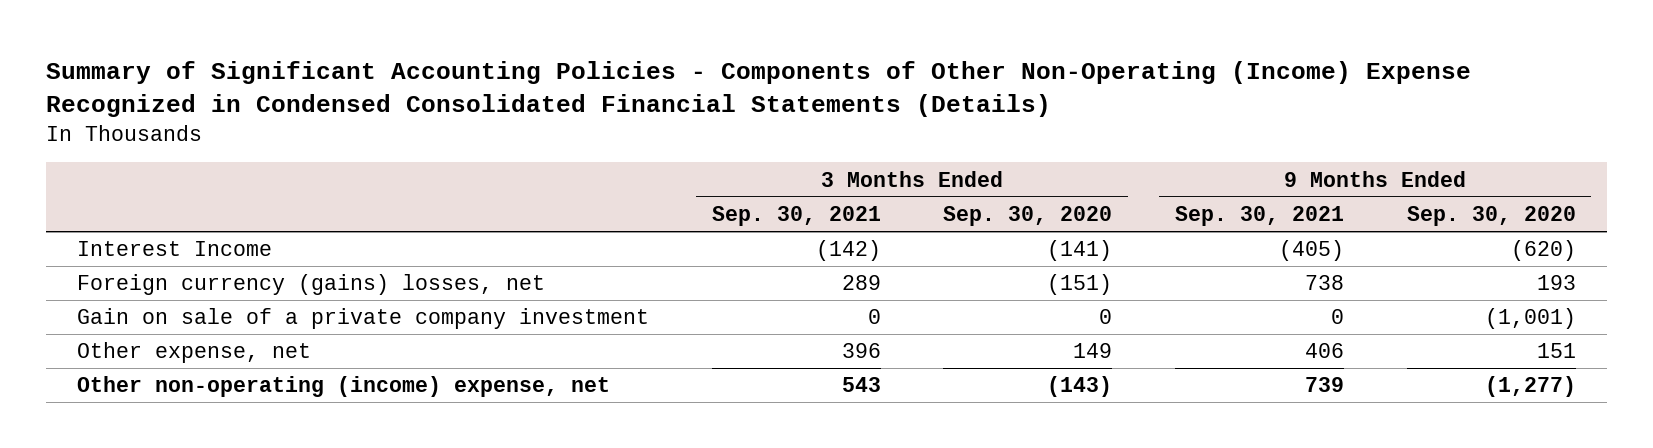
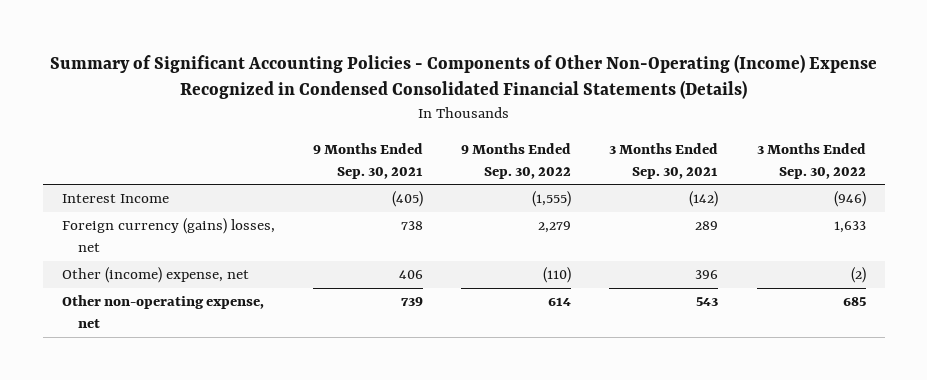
[943,206,1113,227] Sep. 30, 2020 -> none
[1406,206,1576,227] Sep. 30, 2020 -> none
none -> [461,142,572,179] 9 Months Ended Sep. 30, 2022
none -> [756,142,866,179] 3 Months Ended Sep. 30, 2022
[76,308,649,330] Gain on sale of a private company investment -> none
[76,342,311,364] Other expense, net -> [61,267,249,284] Other (income) expense, net
[76,376,610,398] Other non-operating (income) expense, net -> [61,295,264,329] Other non-operating expense, net

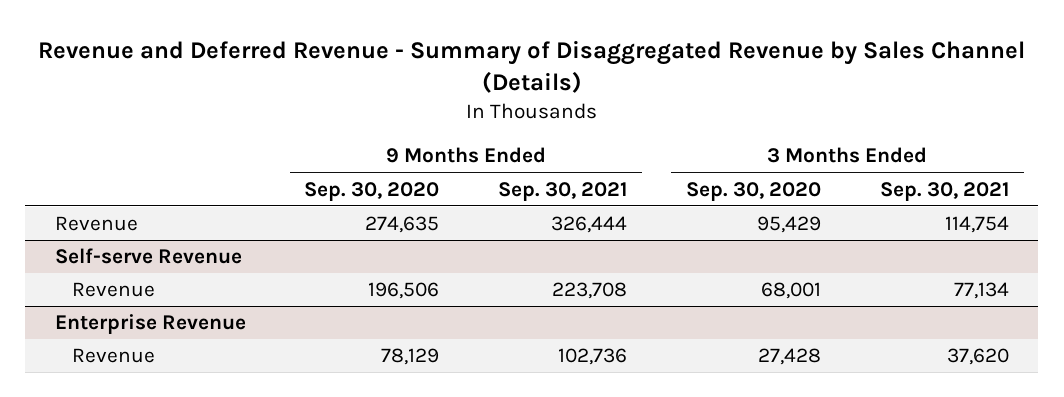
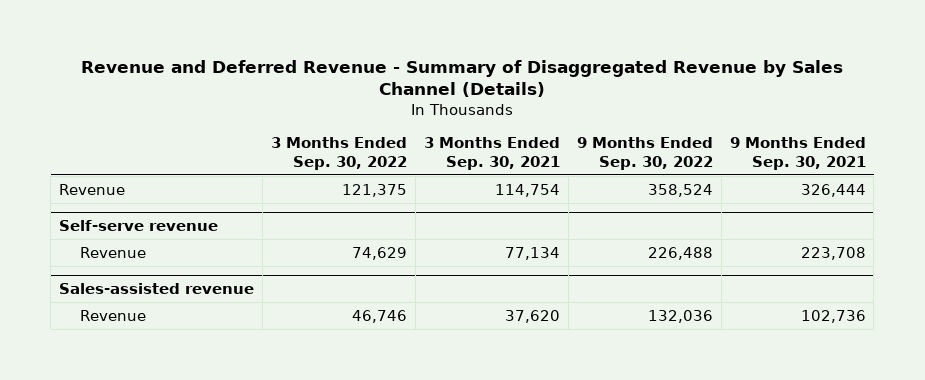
[304,181,440,201] Sep. 30, 2020 -> none
[686,181,822,201] Sep. 30, 2020 -> none
none -> [270,137,407,170] 3 Months Ended Sep. 30, 2022
none -> [576,137,713,170] 9 Months Ended Sep. 30, 2022
[54,248,242,265] Self-serve Revenue -> [58,219,218,231] Self-serve revenue
[54,314,246,335] Enterprise Revenue -> [58,282,254,294] Sales-assisted revenue

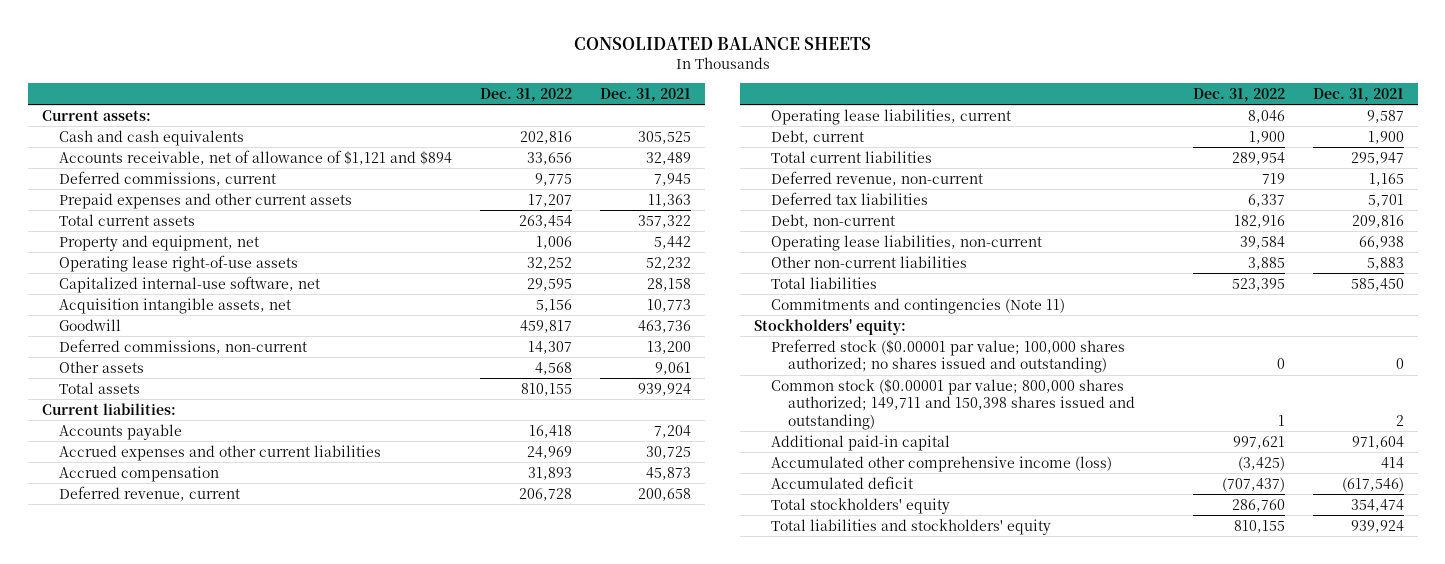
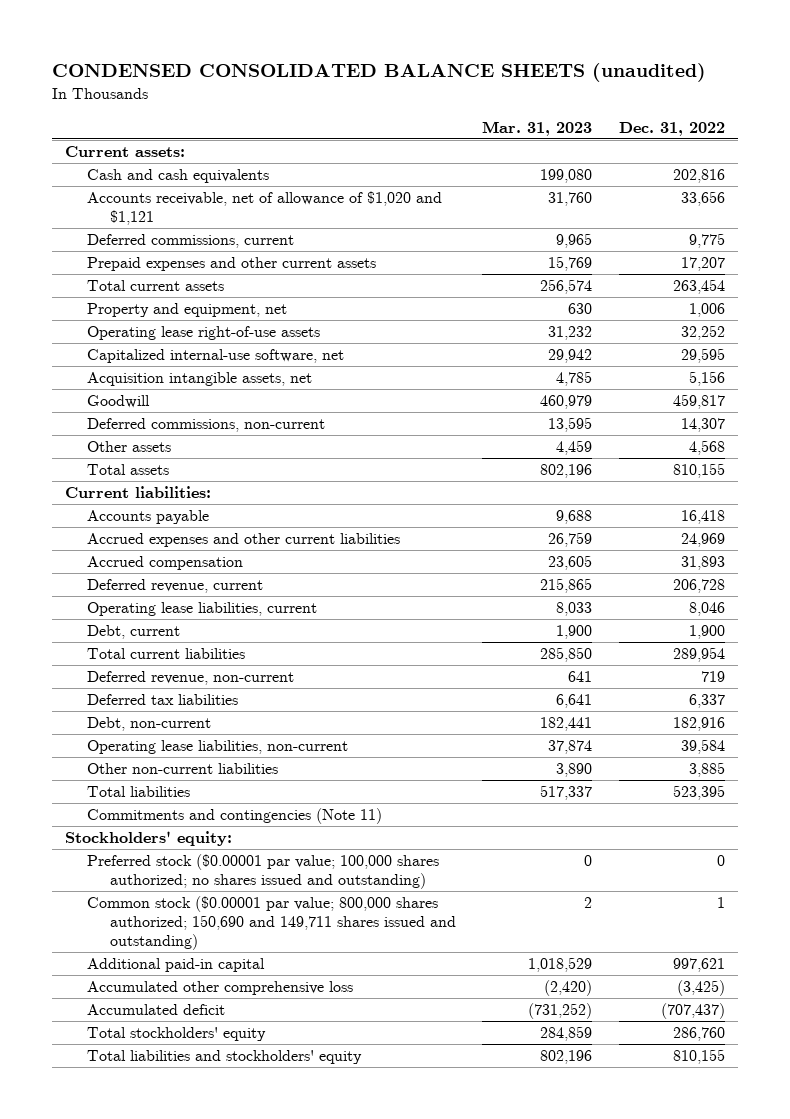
[573,36,871,50] CONSOLIDATED BALANCE SHEETS -> [51,63,706,83] CONDENSED CONSOLIDATED BALANCE SHEETS (unaudited)
[599,87,691,102] Dec. 31, 2021 -> none
none -> [482,120,593,136] Mar. 31, 2023
[58,149,452,165] Accounts receivable, net of allowance of $1,121 and $894 -> [87,191,443,226] Accounts receivable, net of allowance of $1,020 and $1,121
[771,378,1136,430] Common stock ($0.00001 par value; 800,000 shares authorized; 149,711 and 150,398 shares issued and outstanding) -> [87,896,456,951] Common stock ($0.00001 par value; 800,000 shares authorized; 150,690 and 149,711 shares issued and outstanding)
[771,455,1113,472] Accumulated other comprehensive income (loss) -> [87,981,354,996] Accumulated other comprehensive loss

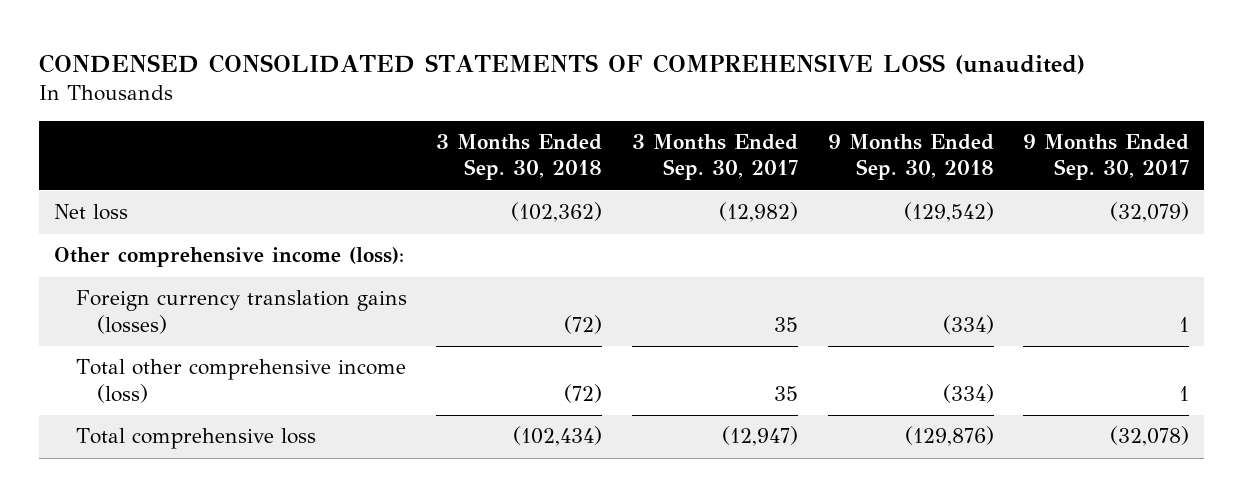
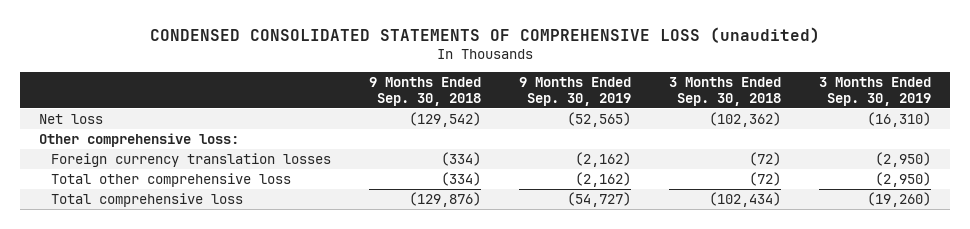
[631,134,798,181] 3 Months Ended Sep. 30, 2017 -> none
[1023,134,1190,181] 9 Months Ended Sep. 30, 2017 -> none
none -> [518,77,631,106] 9 Months Ended Sep. 30, 2019
none -> [819,77,932,106] 3 Months Ended Sep. 30, 2019
[54,247,405,268] Other comprehensive income (loss): -> [39,132,240,147] Other comprehensive loss:
[75,290,407,334] Foreign currency translation gains (losses) -> [50,152,331,167] Foreign currency translation losses
[75,359,406,403] Total other comprehensive income (loss) -> [50,172,291,187] Total other comprehensive loss

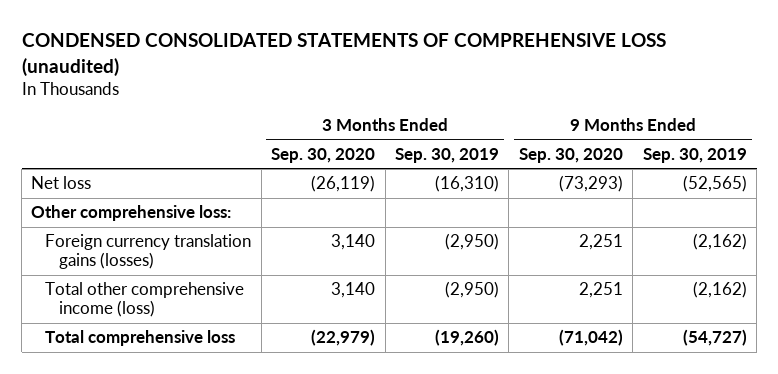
[368,77,481,106] 9 Months Ended Sep. 30, 2018 -> none
[668,77,781,106] 3 Months Ended Sep. 30, 2018 -> none
none -> [271,147,376,163] Sep. 30, 2020
none -> [518,147,623,163] Sep. 30, 2020
[50,152,331,167] Foreign currency translation losses -> [45,234,252,270] Foreign currency translation gains (losses)
[50,172,291,187] Total other comprehensive loss -> [45,282,245,318] Total other comprehensive income (loss)

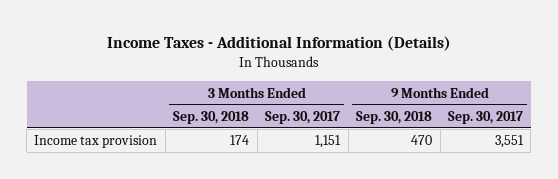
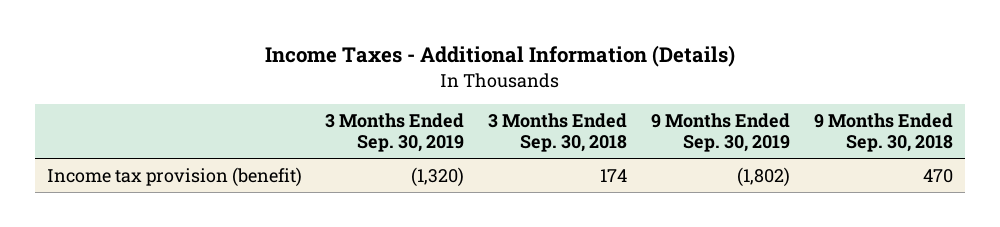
[265,111,341,125] Sep. 30, 2017 -> none
[448,111,524,125] Sep. 30, 2017 -> none
none -> [325,113,465,153] 3 Months Ended Sep. 30, 2019
none -> [651,113,791,153] 9 Months Ended Sep. 30, 2019
[34,135,158,149] Income tax provision -> [46,166,302,187] Income tax provision (benefit)

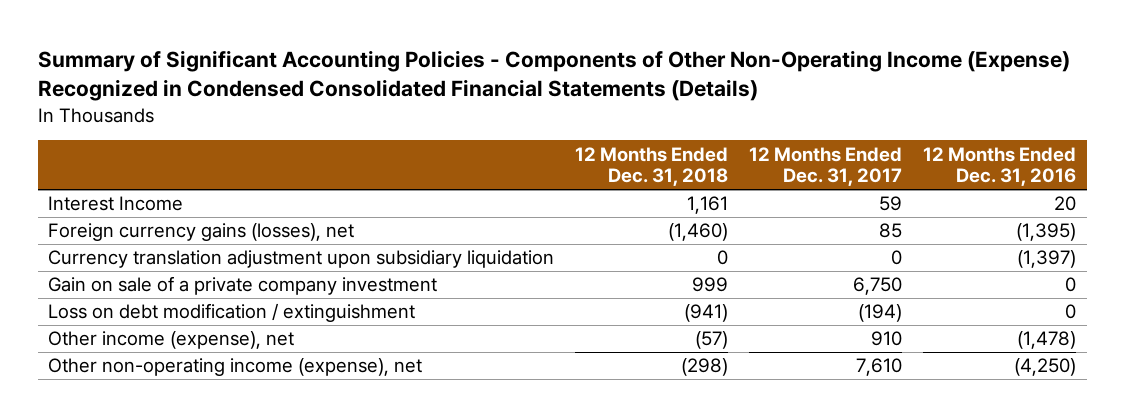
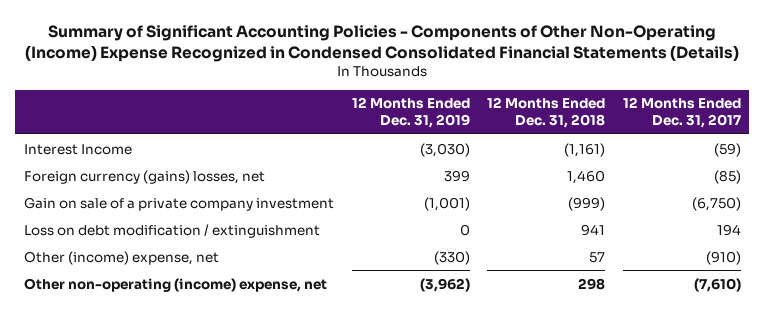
[37,50,1070,102] Summary of Significant Accounting Policies - Components of Other Non-Operating Income (Expense) Recognized in Condensed Consolidated Financial Statements (Details) -> [25,24,740,62] Summary of Significant Accounting Policies - Components of Other Non-Operating (Income) Expense Recognized in Condensed Consolidated Financial Statements (Details)
[923,146,1077,187] 12 Months Ended Dec. 31, 2016 -> none
none -> [351,97,470,128] 12 Months Ended Dec. 31, 2019
[48,250,555,269] Currency translation adjustment upon subsidiary liquidation -> none
[687,196,729,215] 1,161 -> [564,142,606,157] (1,161)
[879,196,903,212] 59 -> [713,142,741,157] (59)
[48,223,355,242] Foreign currency gains (losses), net -> [24,169,266,184] Foreign currency (gains) losses, net
[668,223,729,242] (1,460) -> [567,169,606,184] 1,460
[879,223,903,239] 85 -> [713,169,741,184] (85)
[692,277,729,293] 999 -> [568,196,606,211] (999)
[853,277,903,296] 6,750 -> [691,196,741,211] (6,750)
[684,304,729,323] (941) -> [581,223,606,236] 941
[858,304,903,323] (194) -> [716,223,741,236] 194
[48,331,295,350] Other income (expense), net -> [24,250,220,265] Other (income) expense, net
[695,331,729,350] (57) -> [589,251,606,263] 57
[871,331,903,347] 910 -> [705,250,741,265] (910)
[48,358,423,377] Other non-operating income (expense), net -> [24,277,328,292] Other non-operating (income) expense, net
[681,358,729,377] (298) -> [578,277,606,290] 298
[856,358,903,377] 7,610 -> [693,277,741,292] (7,610)

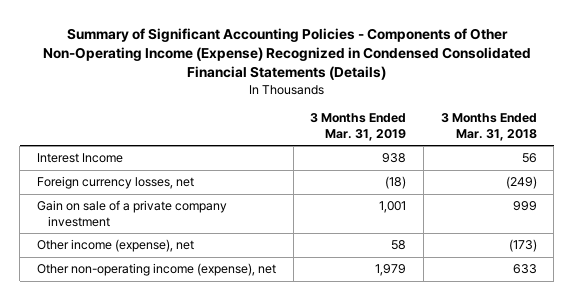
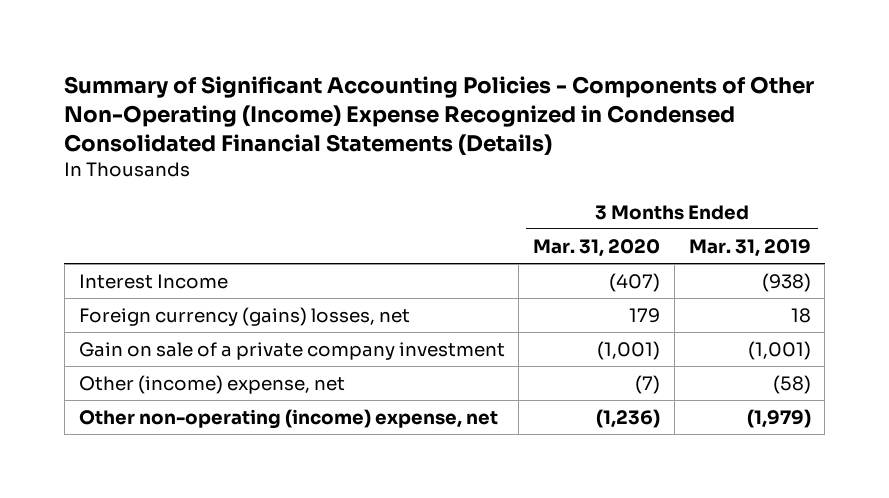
[42,27,531,81] Summary of Significant Accounting Policies - Components of Other Non-Operating Income (Expense) Recognized in Condensed Consolidated Financial Statements (Details) -> [64,76,815,155] Summary of Significant Accounting Policies - Components of Other Non-Operating (Income) Expense Recognized in Condensed Consolidated Financial Statements (Details)
[440,113,537,141] 3 Months Ended Mar. 31, 2018 -> none
none -> [533,238,661,257] Mar. 31, 2020
[382,153,407,164] 938 -> [761,272,811,292] (938)
[37,176,195,190] Foreign currency losses, net -> [78,306,410,326] Foreign currency (gains) losses, net
[385,176,407,190] (18) -> [790,307,811,323] 18
[379,201,407,214] 1,001 -> [747,340,811,360] (1,001)
[37,239,195,253] Other income (expense), net -> [78,374,345,394] Other (income) expense, net
[391,240,407,251] 58 -> [772,374,811,394] (58)
[37,263,277,277] Other non-operating income (expense), net -> [78,408,498,429] Other non-operating (income) expense, net
[375,264,407,277] 1,979 -> [746,408,811,428] (1,979)

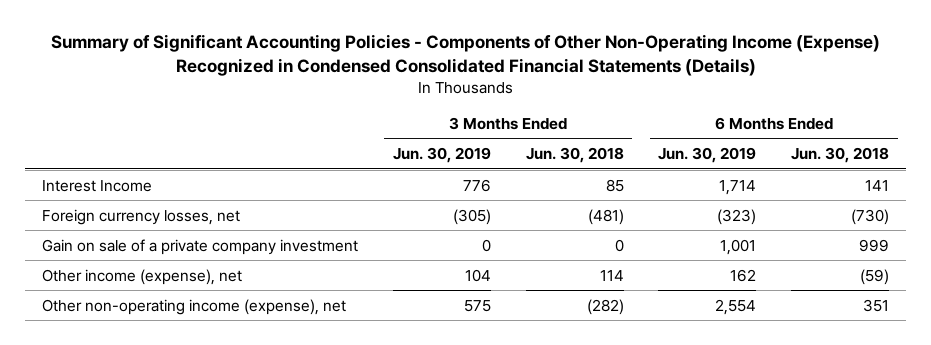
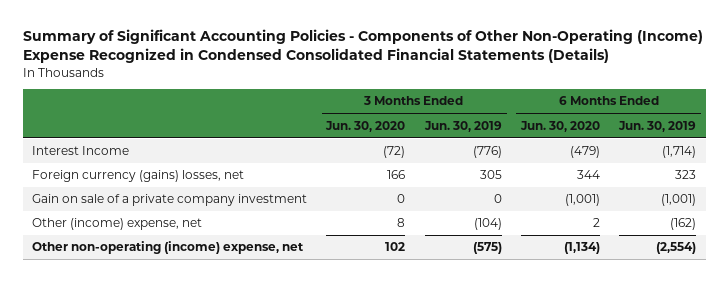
[50,34,880,77] Summary of Significant Accounting Policies - Components of Other Non-Operating Income (Expense) Recognized in Condensed Consolidated Financial Statements (Details) -> [22,29,703,64] Summary of Significant Accounting Policies - Components of Other Non-Operating (Income) Expense Recognized in Condensed Consolidated Financial Statements (Details)
[525,146,624,163] Jun. 30, 2018 -> none
[791,146,890,163] Jun. 30, 2018 -> none
none -> [325,120,406,132] Jun. 30, 2020
none -> [520,120,601,132] Jun. 30, 2020
[462,178,491,192] 776 -> [472,146,502,159] (776)
[719,179,757,195] 1,714 -> [662,146,697,159] (1,714)
[41,208,240,225] Foreign currency losses, net -> [32,170,245,183] Foreign currency (gains) losses, net
[452,208,491,225] (305) -> [479,170,502,180] 305
[717,208,757,225] (323) -> [675,170,697,180] 323
[720,238,757,255] 1,001 -> [661,194,697,207] (1,001)
[41,268,242,285] Other income (expense), net -> [32,218,203,231] Other (income) expense, net
[464,268,491,282] 104 -> [473,218,502,231] (104)
[730,268,757,282] 162 -> [670,218,697,231] (162)
[41,298,346,315] Other non-operating income (expense), net -> [32,241,305,255] Other non-operating (income) expense, net
[463,299,491,312] 575 -> [472,242,502,255] (575)
[715,298,757,315] 2,554 -> [656,242,697,255] (2,554)

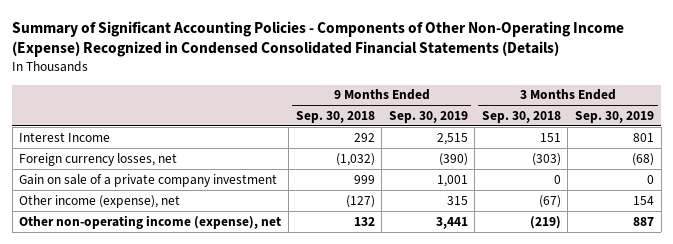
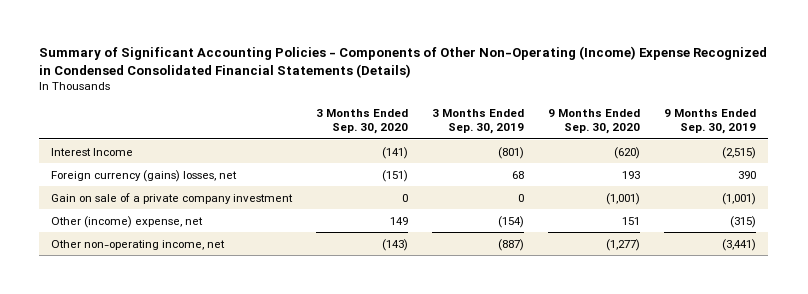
[12,20,625,58] Summary of Significant Accounting Policies - Components of Other Non-Operating Income (Expense) Recognized in Condensed Consolidated Financial Statements (Details) -> [39,46,768,78] Summary of Significant Accounting Policies - Components of Other Non-Operating (Income) Expense Recognized in Condensed Consolidated Financial Statements (Details)
[295,110,375,123] Sep. 30, 2018 -> none
[481,110,561,123] Sep. 30, 2018 -> none
none -> [316,108,409,135] 3 Months Ended Sep. 30, 2020
none -> [548,108,641,135] 9 Months Ended Sep. 30, 2020
[436,132,468,145] 2,515 -> [722,146,757,159] (2,515)
[633,132,655,142] 801 -> [498,146,525,159] (801)
[19,152,178,166] Foreign currency losses, net -> [51,169,238,182] Foreign currency (gains) losses, net
[438,152,468,166] (390) -> [738,170,757,179] 390
[632,152,655,166] (68) -> [512,170,525,179] 68
[436,174,468,187] 1,001 -> [722,192,757,205] (1,001)
[19,194,181,208] Other income (expense), net -> [51,215,204,228] Other (income) expense, net
[446,195,468,205] 315 -> [730,215,757,228] (315)
[633,195,655,205] 154 -> [498,215,525,228] (154)
[19,214,282,229] Other non-operating income (expense), net -> [51,239,226,250] Other non-operating income, net
[435,216,468,229] 3,441 -> [722,238,757,251] (3,441)
[633,216,655,226] 887 -> [498,238,525,251] (887)

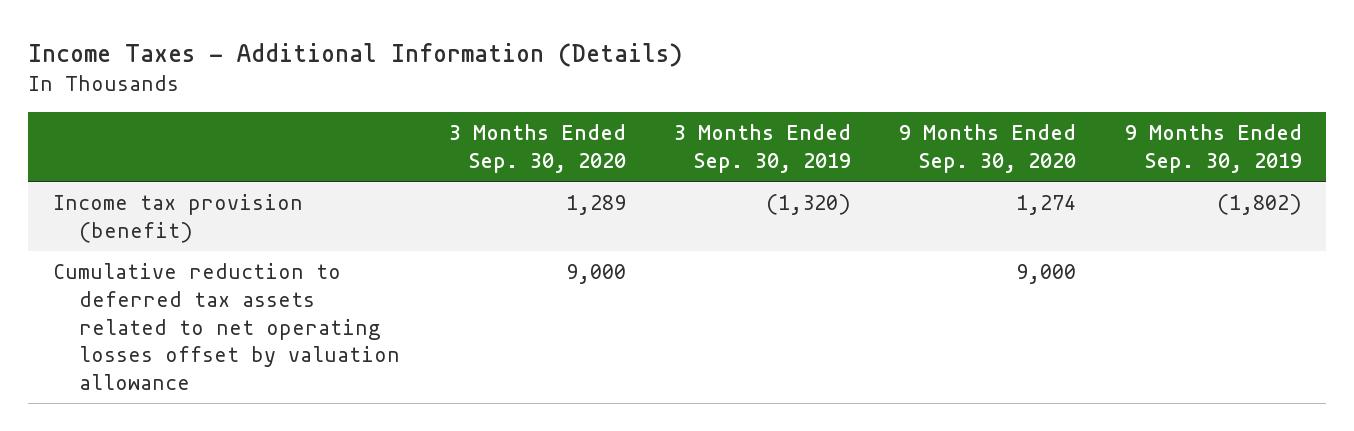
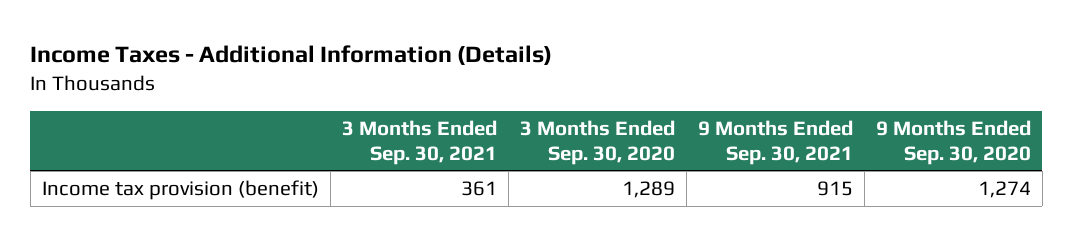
[674,124,852,173] 3 Months Ended Sep. 30, 2019 -> none
[1124,124,1302,173] 9 Months Ended Sep. 30, 2019 -> none
none -> [341,119,497,165] 3 Months Ended Sep. 30, 2021
none -> [697,119,853,165] 9 Months Ended Sep. 30, 2021
[52,263,401,390] Cumulative reduction to deferred tax assets related to net operating losses offset by valuation allowance -> none

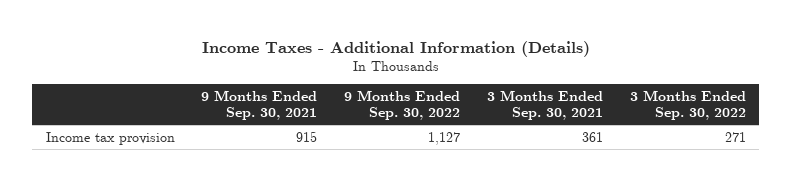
[519,119,675,165] 3 Months Ended Sep. 30, 2020 -> none
[875,119,1031,165] 9 Months Ended Sep. 30, 2020 -> none
none -> [344,90,461,120] 9 Months Ended Sep. 30, 2022
none -> [629,90,746,120] 3 Months Ended Sep. 30, 2022
[41,180,319,201] Income tax provision (benefit) -> [45,131,175,145] Income tax provision

